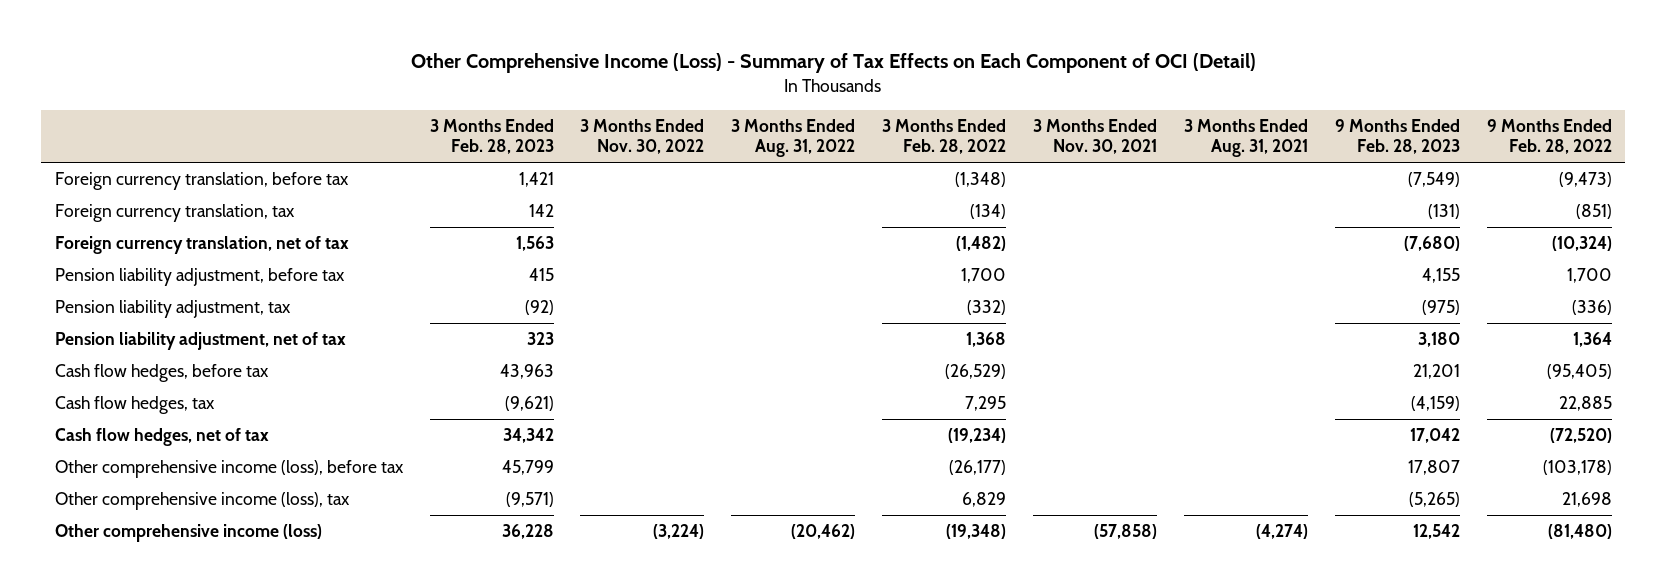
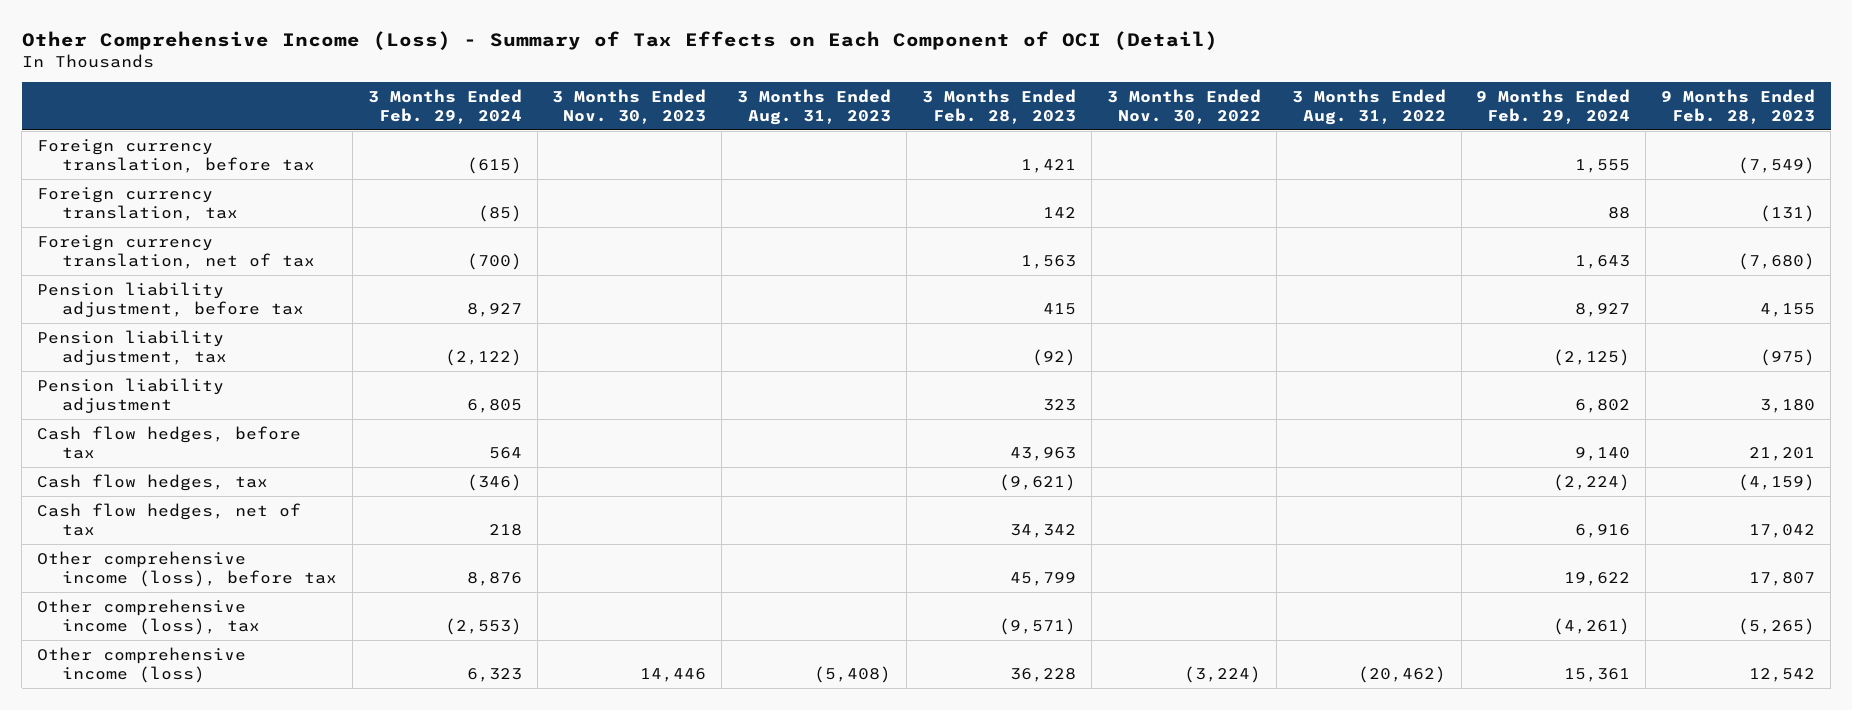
[882,118,1007,155] 3 Months Ended Feb. 28, 2022 -> none
[1033,118,1158,155] 3 Months Ended Nov. 30, 2021 -> none
[1184,118,1309,158] 3 Months Ended Aug. 31, 2021 -> none
[1486,118,1612,155] 9 Months Ended Feb. 28, 2022 -> none
none -> [367,88,522,124] 3 Months Ended Feb. 29, 2024
none -> [552,88,707,124] 3 Months Ended Nov. 30, 2023
none -> [737,88,892,125] 3 Months Ended Aug. 31, 2023
none -> [1476,88,1631,124] 9 Months Ended Feb. 29, 2024
[54,332,346,351] Pension liability adjustment, net of tax -> [37,377,225,414] Pension liability adjustment

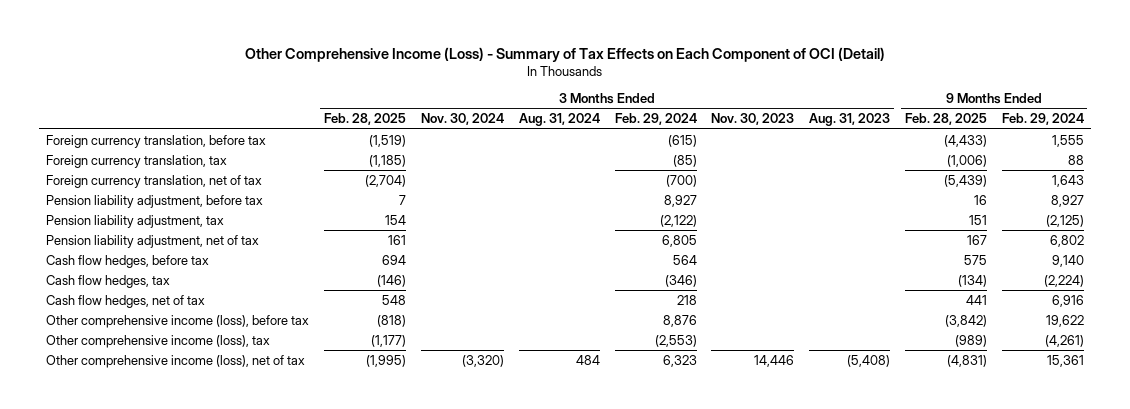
[922,88,1077,124] 3 Months Ended Feb. 28, 2023 -> none
[1106,88,1261,124] 3 Months Ended Nov. 30, 2022 -> none
[1291,88,1446,125] 3 Months Ended Aug. 31, 2022 -> none
[1661,88,1816,124] 9 Months Ended Feb. 28, 2023 -> none
none -> [324,113,407,126] Feb. 28, 2025
none -> [420,113,504,126] Nov. 30, 2024
none -> [518,113,600,127] Aug. 31, 2024
none -> [904,113,987,126] Feb. 28, 2025
[37,377,225,414] Pension liability adjustment -> [46,234,260,248] Pension liability adjustment, net of tax
[37,646,247,683] Other comprehensive income (loss) -> [46,354,306,368] Other comprehensive income (loss), net of tax

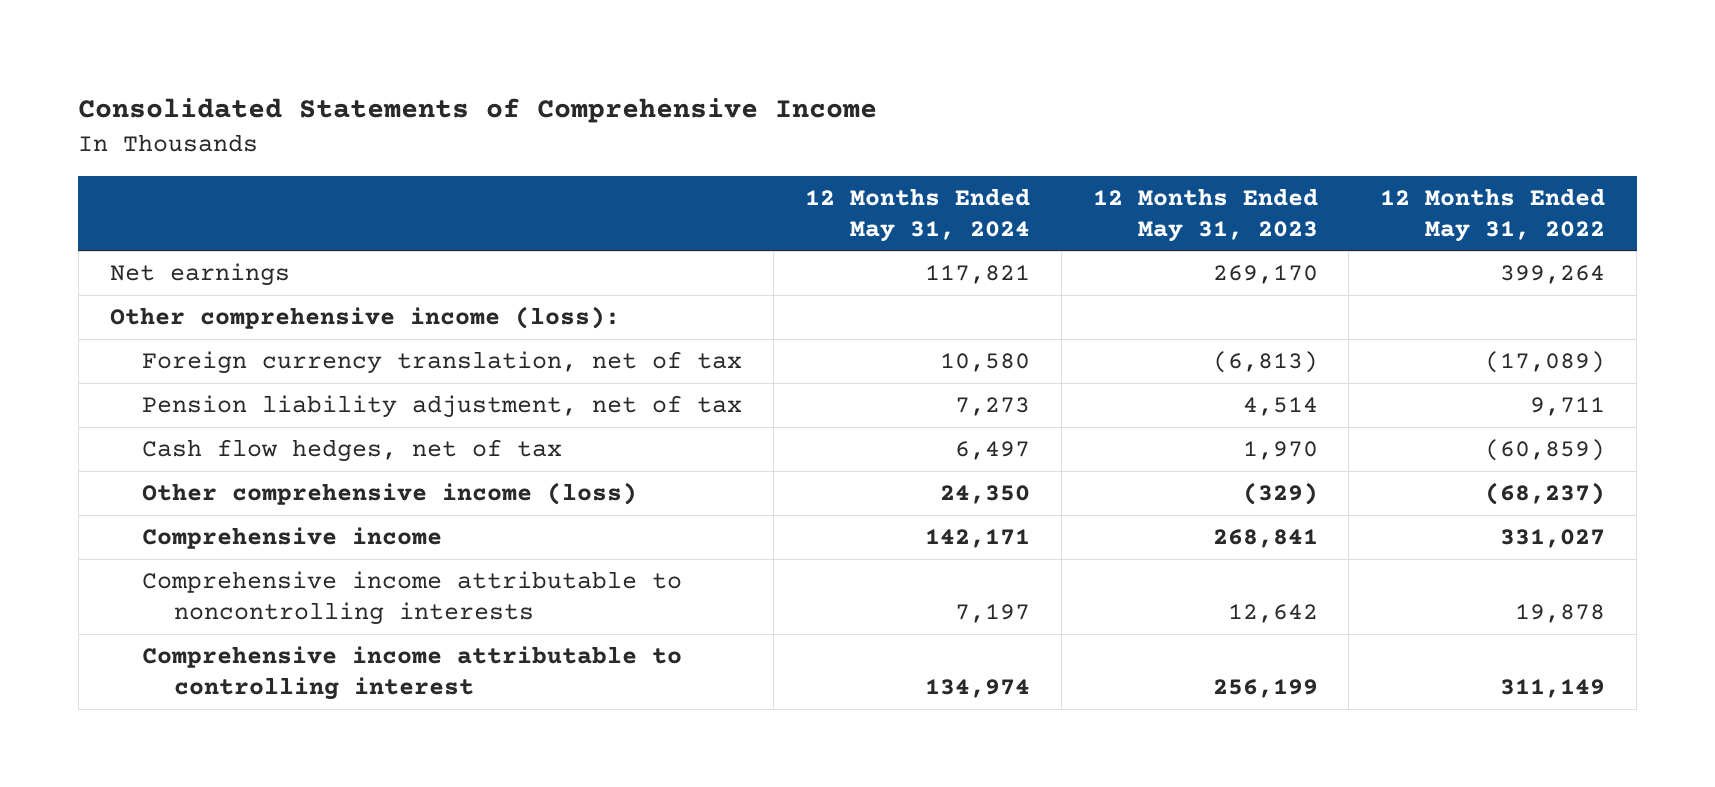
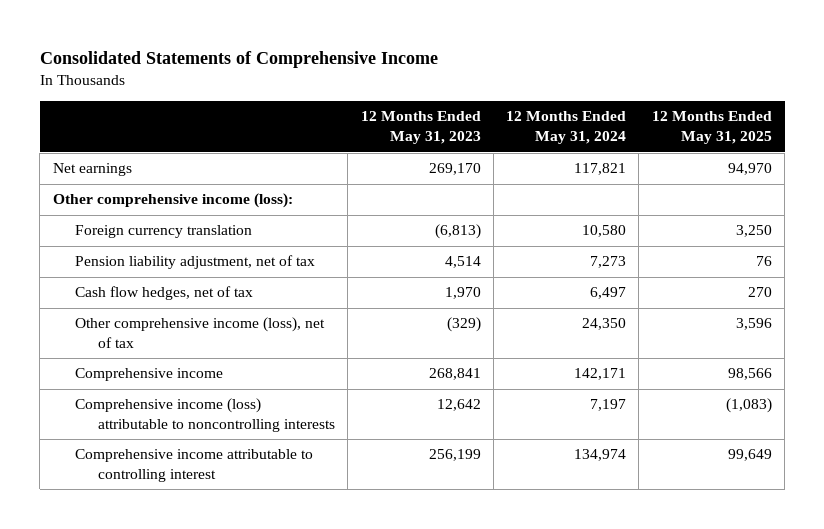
[1380,187,1606,242] 12 Months Ended May 31, 2022 -> none
none -> [651,111,772,145] 12 Months Ended May 31, 2025
[141,351,742,375] Foreign currency translation, net of tax -> [75,225,253,239] Foreign currency translation
[141,482,637,506] Other comprehensive income (loss) -> [75,317,326,349] Other comprehensive income (loss), net of tax
[141,571,682,625] Comprehensive income attributable to noncontrolling interests -> [75,398,335,433] Comprehensive income (loss) attributable to noncontrolling interests

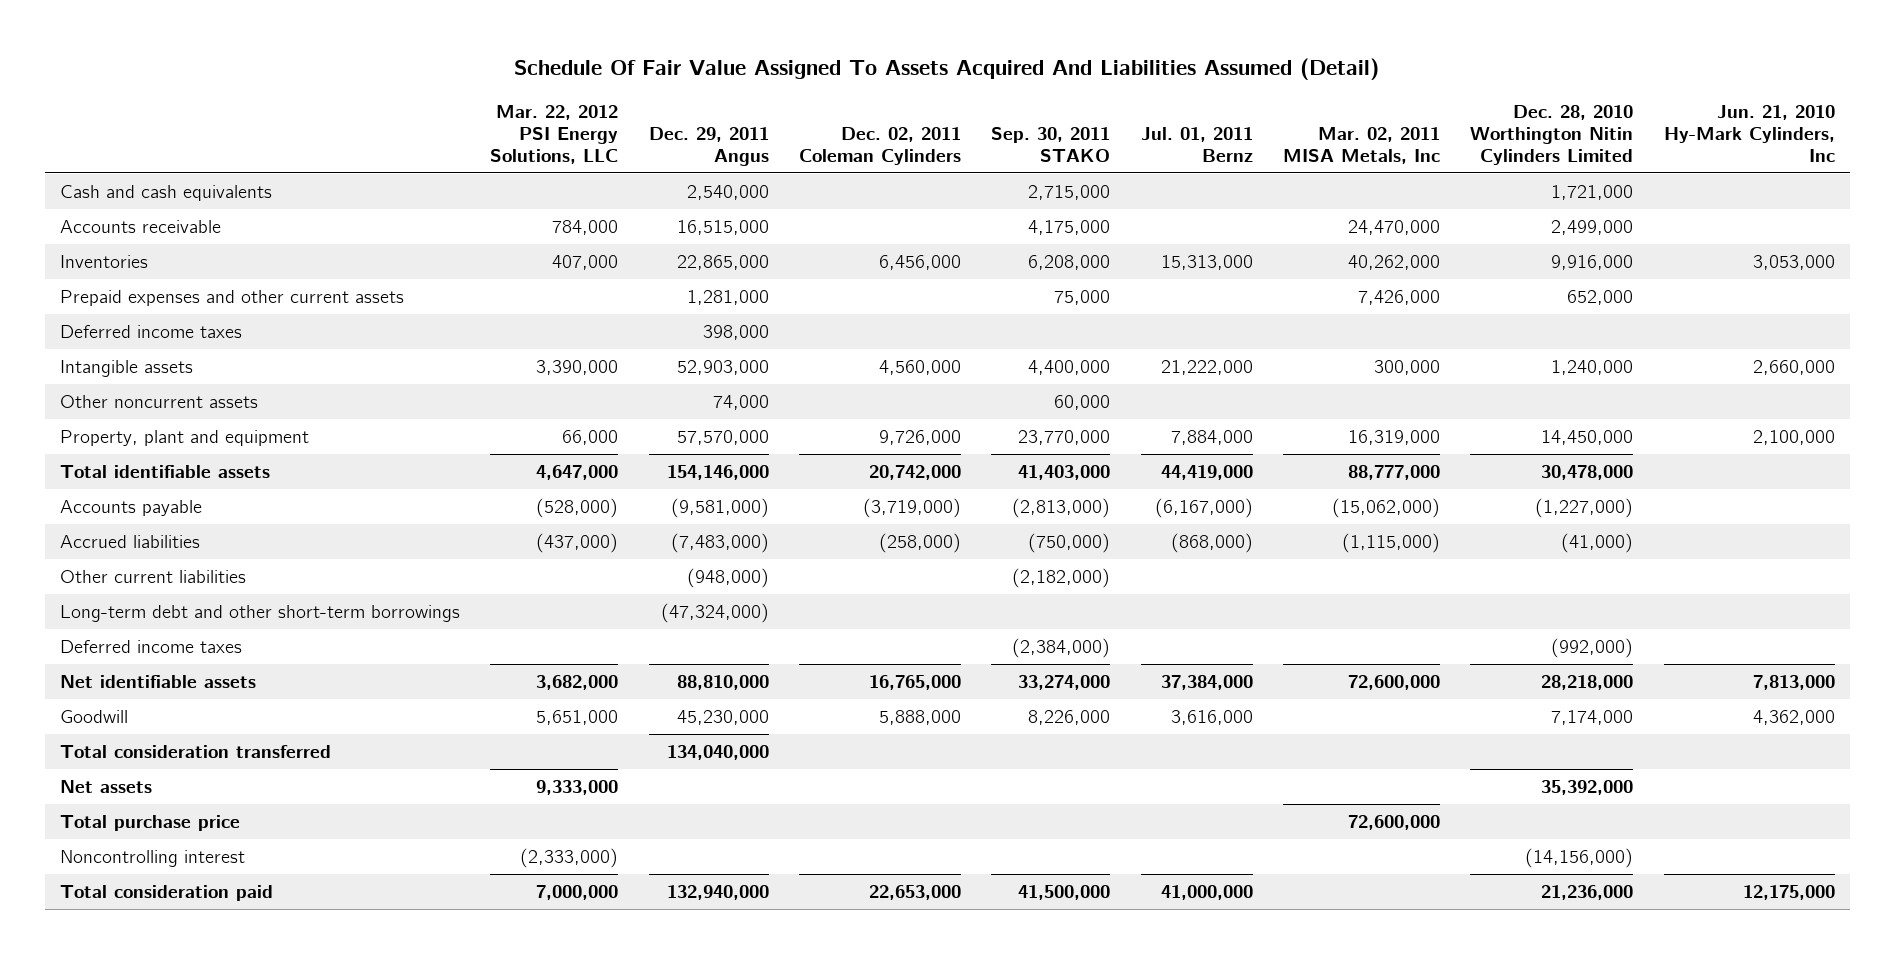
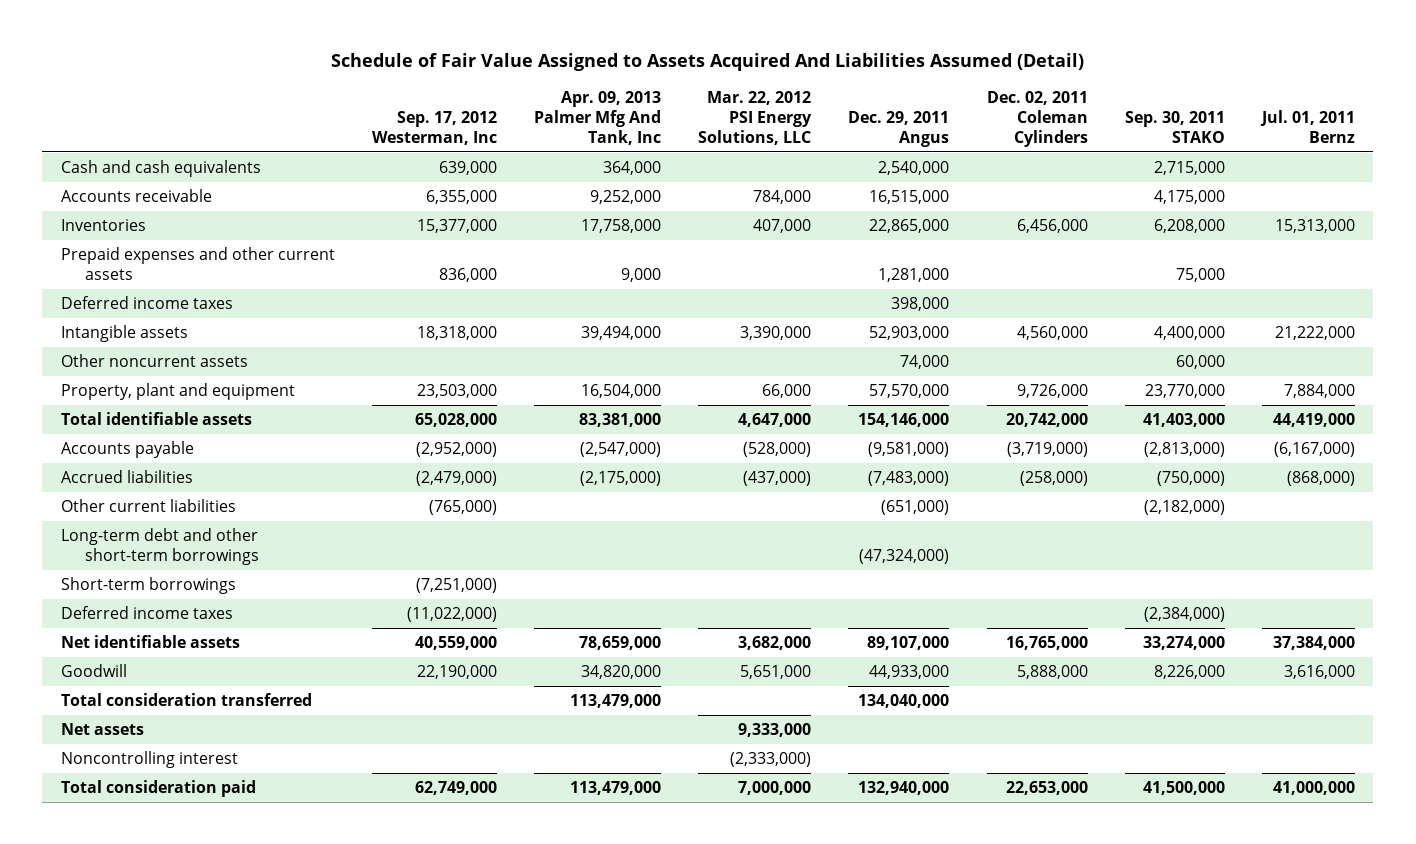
[514,57,1380,80] Schedule Of Fair Value Assigned To Assets Acquired And Liabilities Assumed (Detail) -> [330,52,1084,71] Schedule of Fair Value Assigned to Assets Acquired And Liabilities Assumed (Detail)
[1283,127,1441,165] Mar. 02, 2011 MISA Metals, Inc -> none
[1470,104,1634,166] Dec. 28, 2010 Worthington Nitin Cylinders Limited -> none
[1663,104,1835,163] Jun. 21, 2010 Hy-Mark Cylinders, Inc -> none
none -> [371,110,497,146] Sep. 17, 2012 Westerman, Inc
none -> [534,90,662,146] Apr. 09, 2013 Palmer Mfg And Tank, Inc
[686,567,769,588] (948,000) -> [881,500,950,516] (651,000)
none -> [60,577,236,595] Short-term borrowings
[676,674,769,690] 88,810,000 -> [867,636,950,651] 89,107,000
[676,709,769,725] 45,230,000 -> [869,665,950,680] 44,933,000
[59,814,240,831] Total purchase price -> none

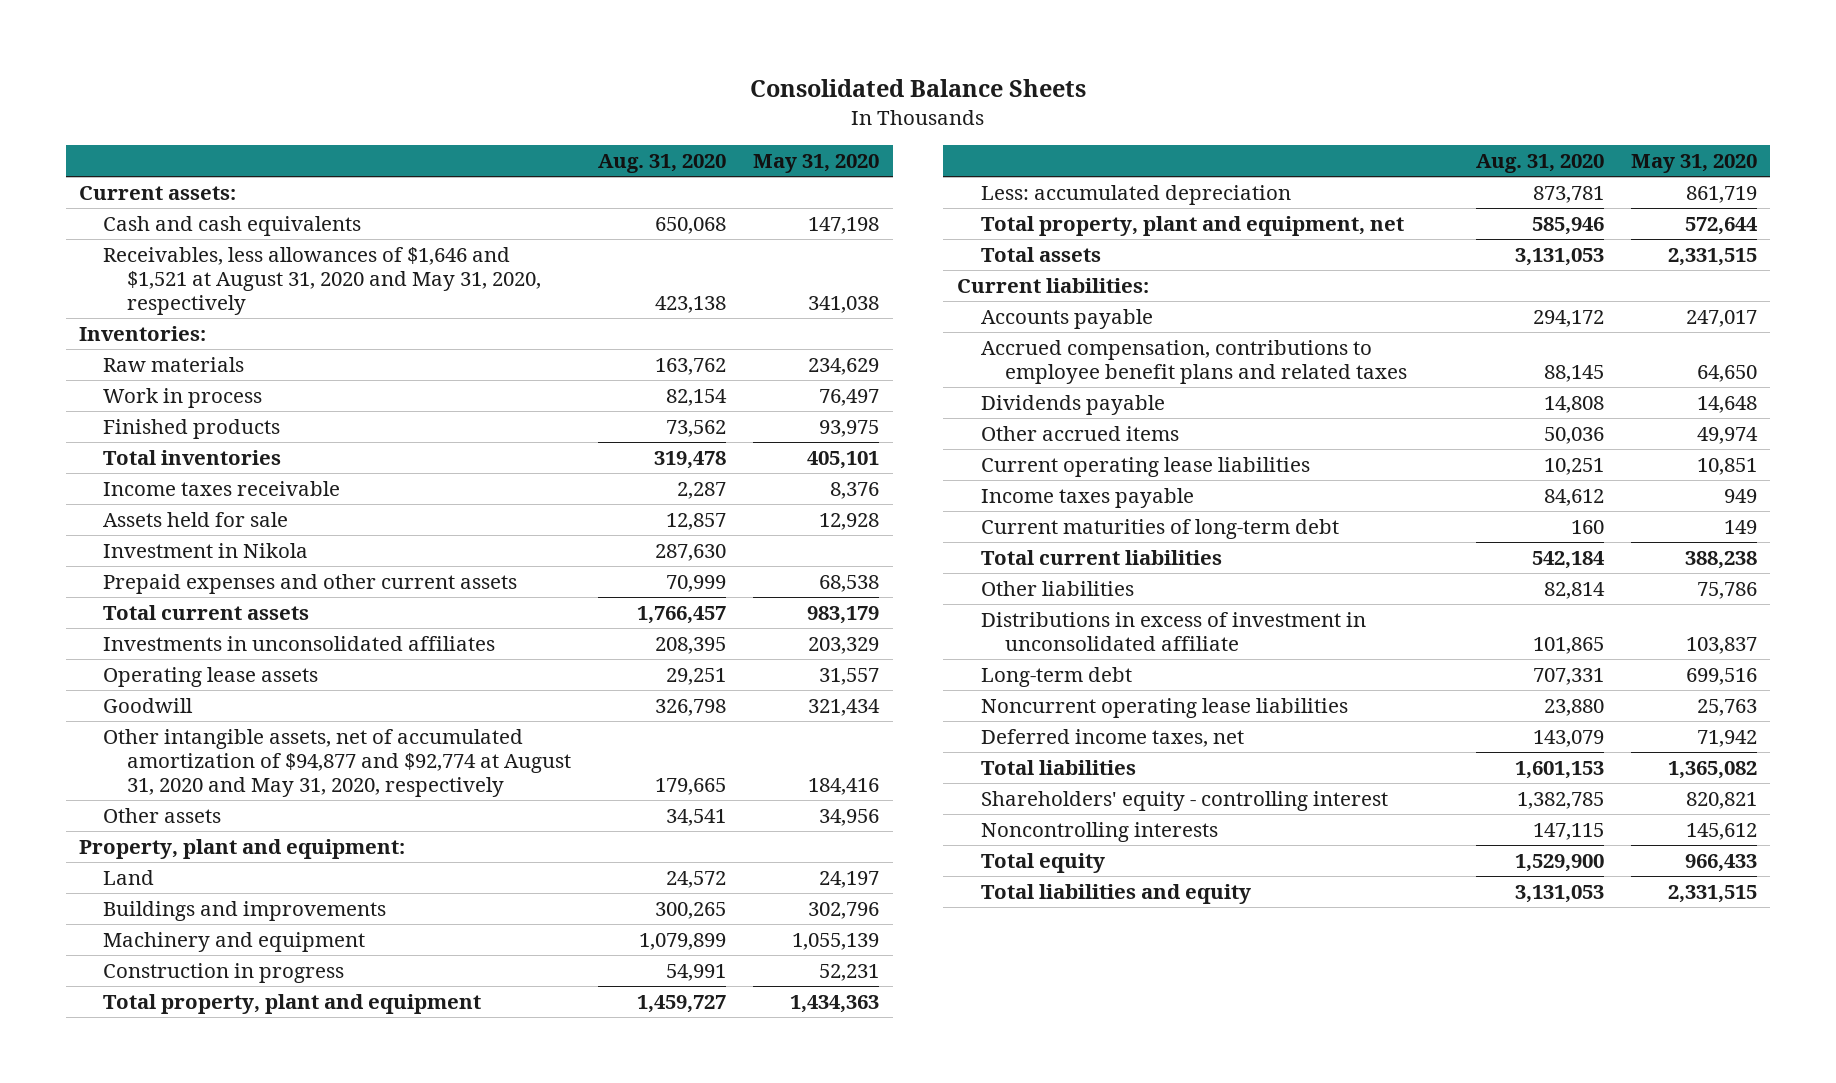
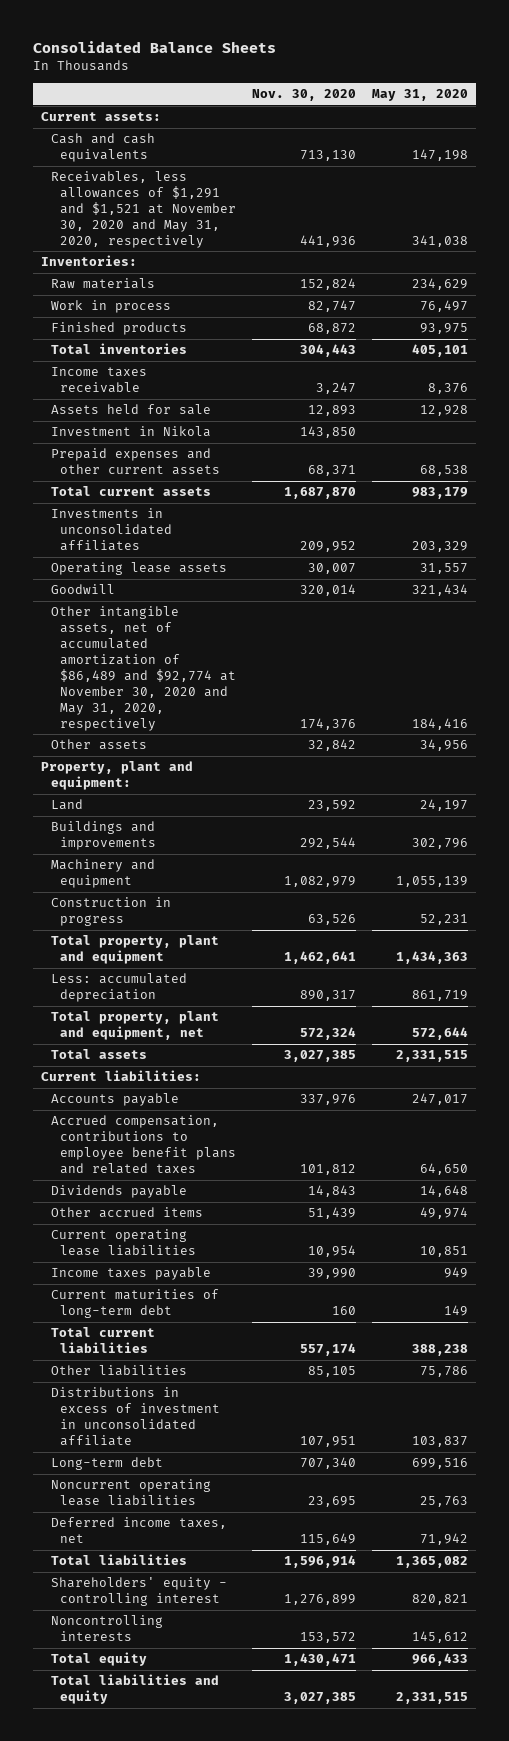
[598,153,727,173] Aug. 31, 2020 -> none
none -> [251,89,356,102] Nov. 30, 2020
[103,246,542,315] Receivables, less allowances of $1,646 and $1,521 at August 31, 2020 and May 31, 2020, respectively -> [50,171,237,249] Receivables, less allowances of $1,291 and $1,521 at November 30, 2020 and May 31, 2020, respectively
[103,728,572,797] Other intangible assets, net of accumulated amortization of $94,877 and $92,774 at August 31, 2020 and May 31, 2020, respectively -> [50,606,237,731] Other intangible assets, net of accumulated amortization of $86,489 and $92,774 at November 30, 2020 and May 31, 2020, respectively

